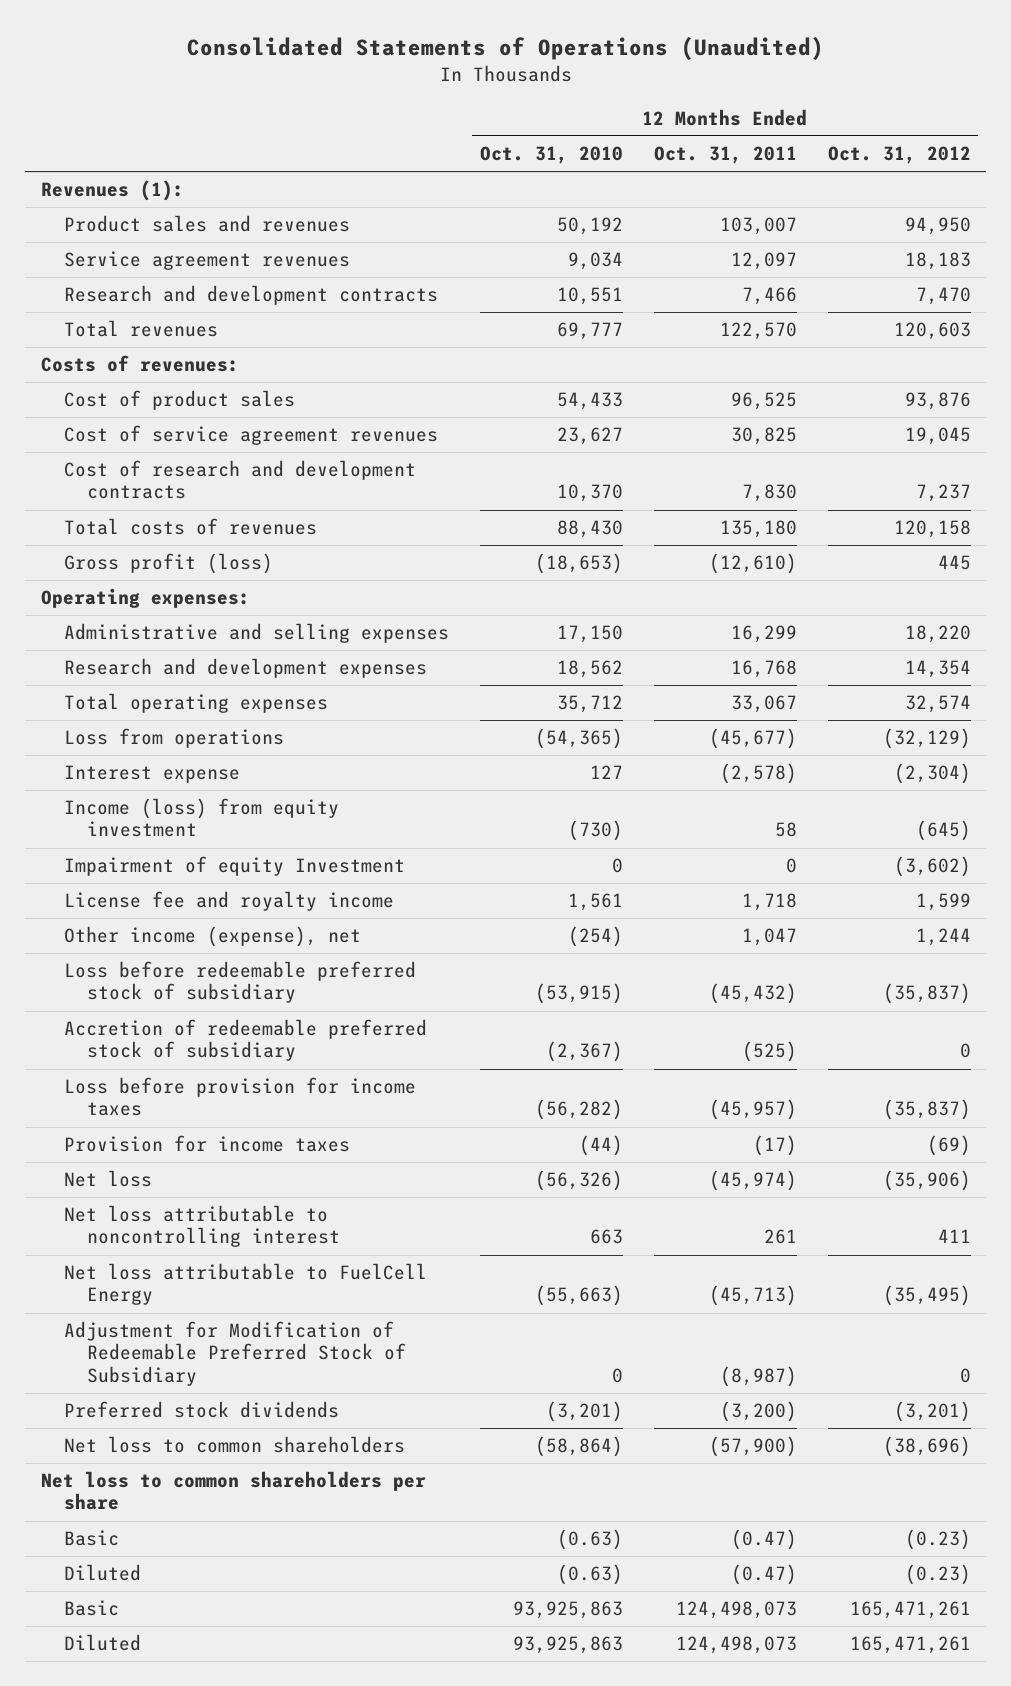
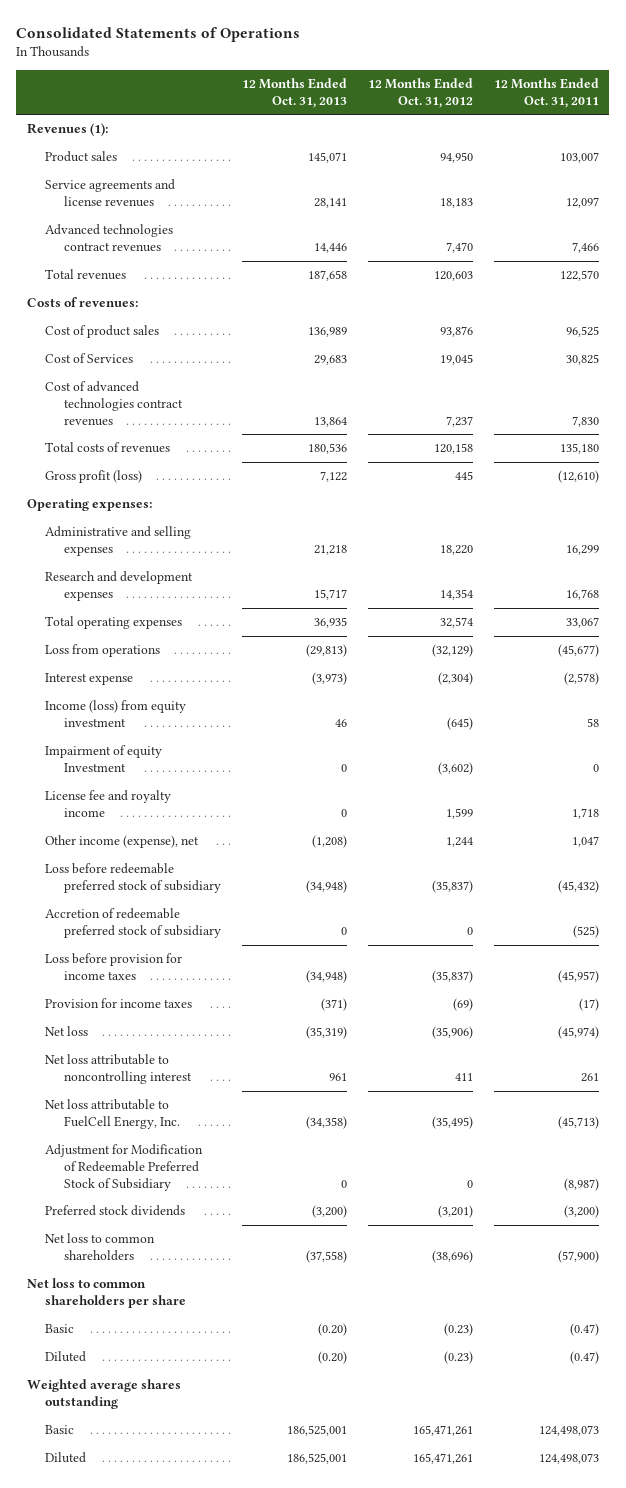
[186,37,824,61] Consolidated Statements of Operations (Unaudited) -> [16,26,301,42] Consolidated Statements of Operations
[479,145,623,164] Oct. 31, 2010 -> none
none -> [241,77,347,108] 12 Months Ended Oct. 31, 2013
[64,215,351,233] Product sales and revenues -> [45,151,118,163] Product sales
[64,251,351,271] Service agreement revenues -> [45,179,176,208] Service agreements and license revenues
[64,285,439,306] Research and development contracts -> [45,224,174,253] Advanced technologies contract revenues
[64,425,439,446] Cost of service agreement revenues -> [45,353,134,364] Cost of Services
[64,460,417,500] Cost of research and development contracts -> [45,381,183,426] Cost of advanced technologies contract revenues
[64,1263,428,1306] Net loss attributable to FuelCell Energy -> [45,1099,180,1130] Net loss attributable to FuelCell Energy, Inc.
none -> [26,1379,181,1410] Weighted average shares outstanding

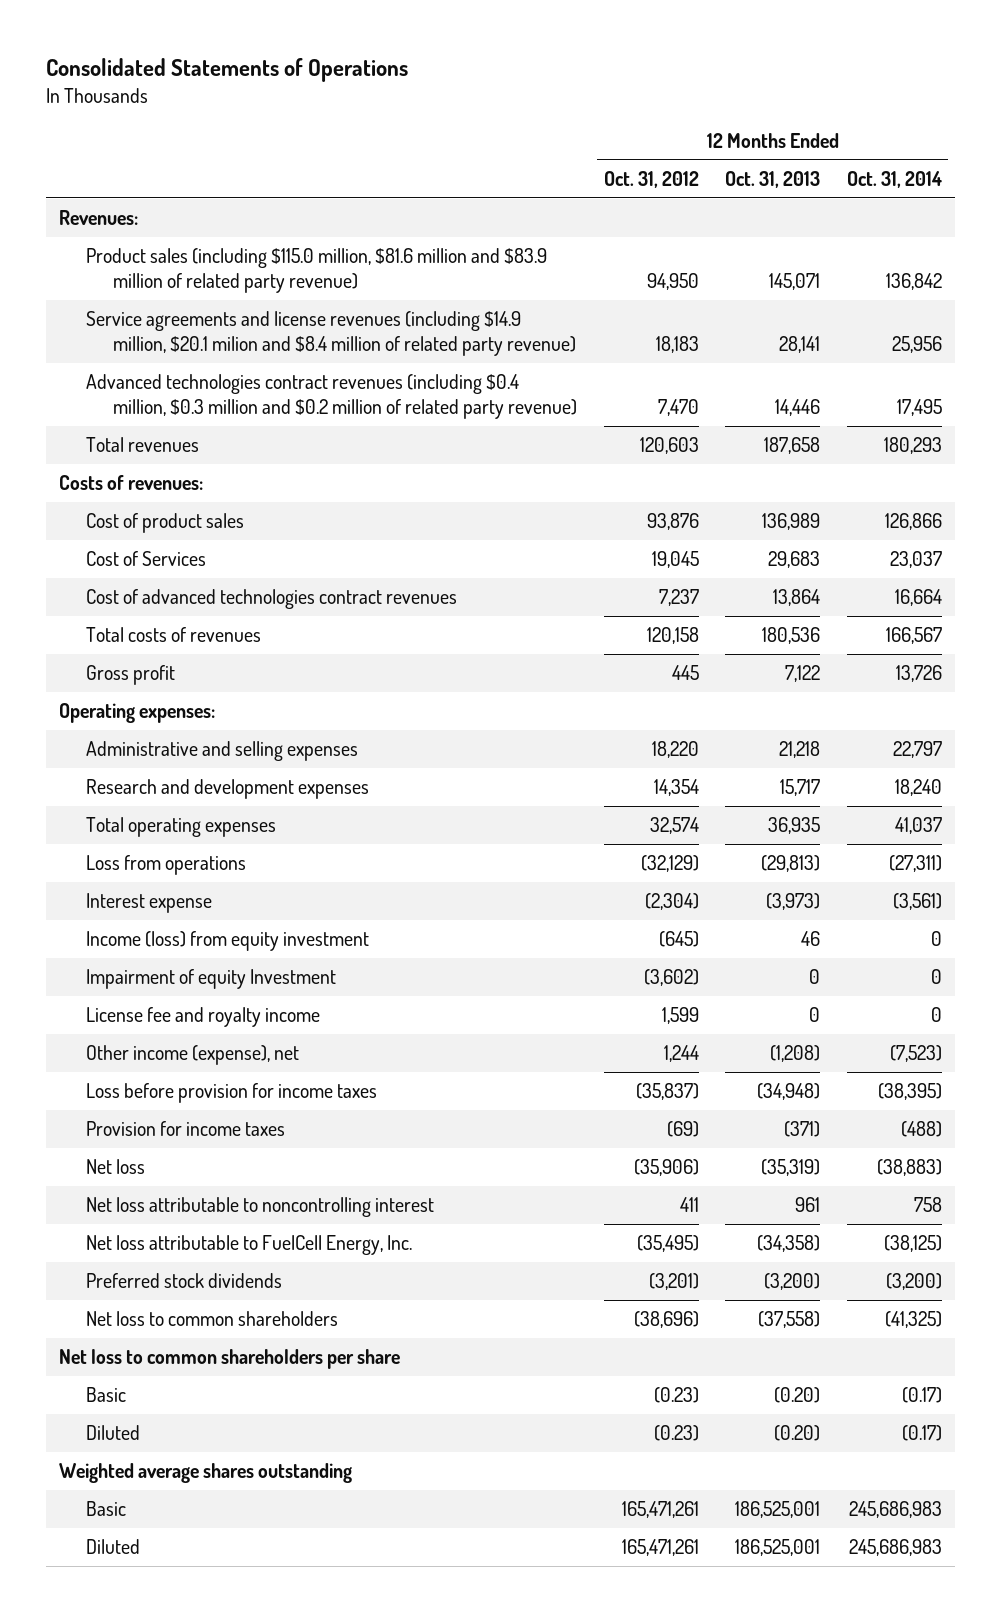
[493,77,599,108] 12 Months Ended Oct. 31, 2011 -> none
none -> [846,170,942,188] Oct. 31, 2014
[26,123,108,137] Revenues (1): -> [58,210,138,226] Revenues:
[45,151,118,163] Product sales -> [86,248,548,294] Product sales (including $115.0 million, $81.6 million and $83.9 million of related party revenue)
[45,179,176,208] Service agreements and license revenues -> [86,311,577,357] Service agreements and license revenues (including $14.9 million, $20.1 milion and $8.4 million of related party revenue)
[45,224,174,253] Advanced technologies contract revenues -> [86,374,578,420] Advanced technologies contract revenues (including $0.4 million, $0.3 million and $0.2 million of related party revenue)
[45,470,143,484] Gross profit (loss) -> [86,665,176,686] Gross profit
[45,863,221,894] Loss before redeemable preferred stock of subsidiary -> none
[45,908,221,939] Accretion of redeemable preferred stock of subsidiary -> none
[45,1144,204,1191] Adjustment for Modification of Redeemable Preferred Stock of Subsidiary -> none

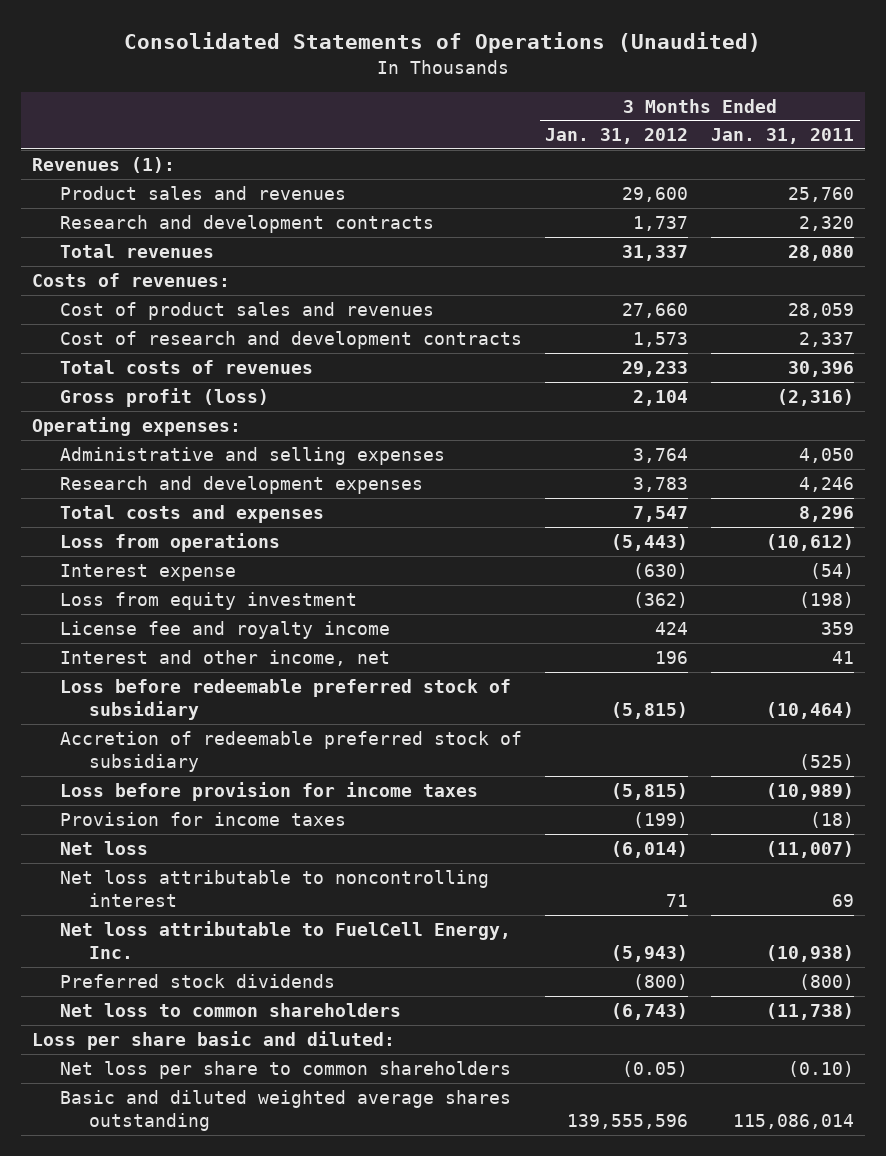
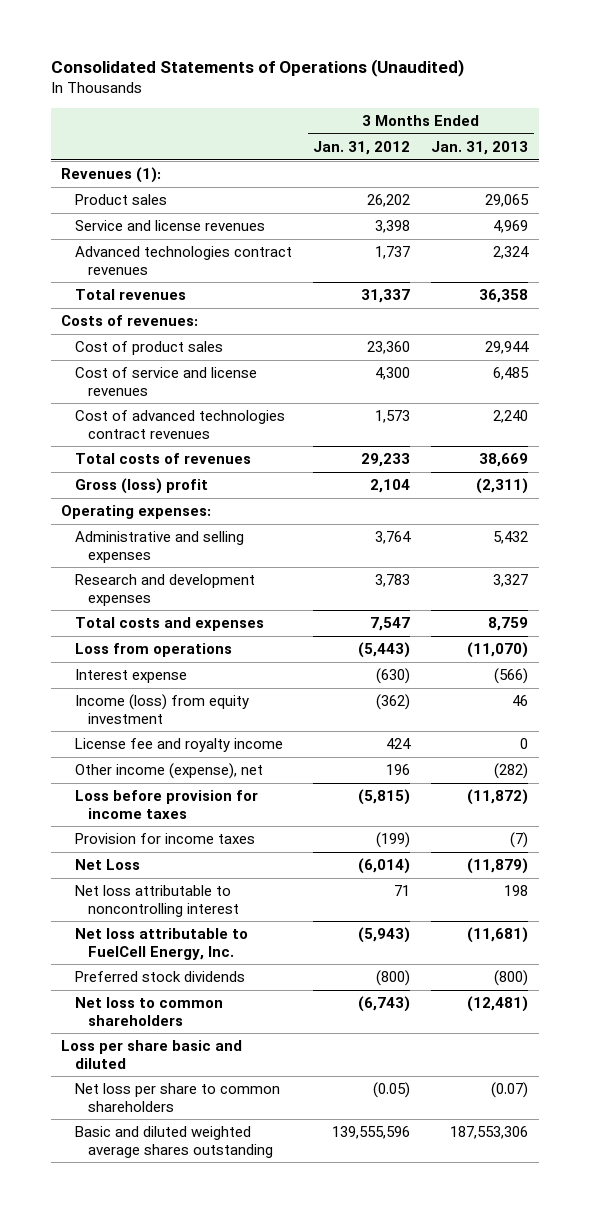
[710,128,854,145] Jan. 31, 2011 -> none
none -> [431,140,529,155] Jan. 31, 2013
[60,185,347,200] Product sales and revenues -> [74,194,167,206] Product sales
[622,186,689,202] 29,600 -> [367,194,411,208] 26,202
none -> [74,220,265,232] Service and license revenues
[60,214,435,233] Research and development contracts -> [74,246,292,275] Advanced technologies contract revenues
[60,301,435,320] Cost of product sales and revenues -> [74,341,223,356] Cost of product sales
[622,302,689,318] 27,660 -> [367,341,411,355] 23,360
none -> [74,367,257,396] Cost of service and license revenues
[60,330,523,349] Cost of research and development contracts -> [74,410,285,439] Cost of advanced technologies contract revenues
[60,387,270,407] Gross profit (loss) -> [74,478,208,495] Gross (loss) profit
[60,591,358,610] Loss from equity investment -> [74,694,249,724] Income (loss) from equity investment
[60,678,512,721] Loss before redeemable preferred stock of subsidiary -> none
[60,730,523,773] Accretion of redeemable preferred stock of subsidiary -> none
[60,649,391,666] Interest and other income, net -> [74,763,263,780] Other income (expense), net
[60,840,149,855] Net loss -> [74,859,140,871] Net Loss
[32,1030,396,1050] Loss per share basic and diluted: -> [61,1040,243,1069] Loss per share basic and diluted

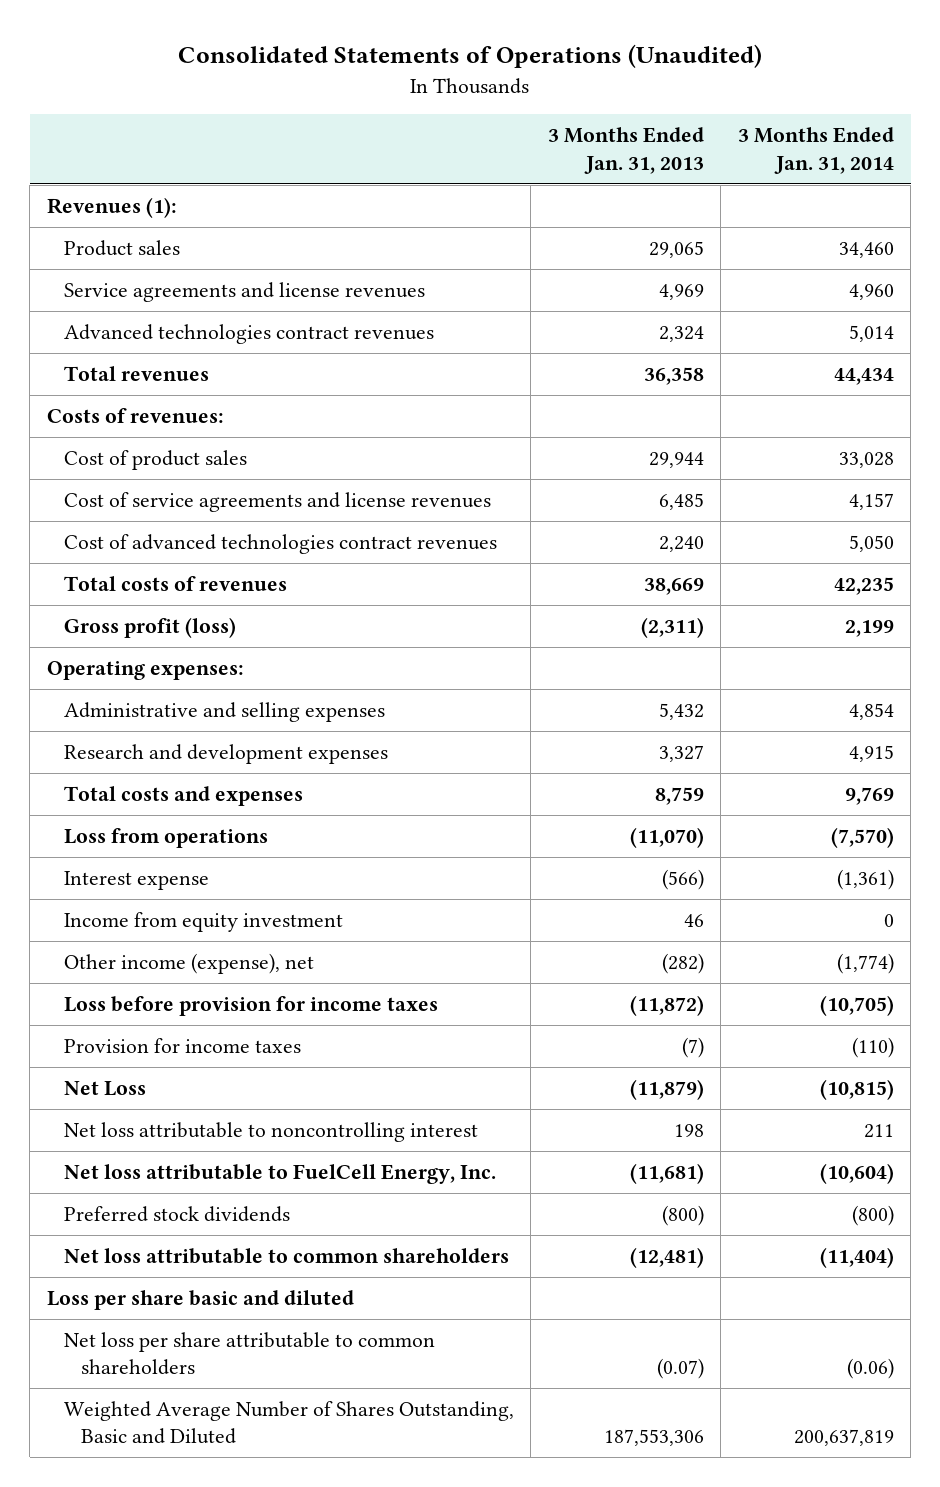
[313,140,411,155] Jan. 31, 2012 -> none
none -> [737,127,894,174] 3 Months Ended Jan. 31, 2014
[74,220,265,232] Service and license revenues -> [63,281,425,302] Service agreements and license revenues
[74,367,257,396] Cost of service and license revenues -> [63,491,491,512] Cost of service agreements and license revenues
[74,478,208,495] Gross (loss) profit -> [63,616,236,638] Gross profit (loss)
[74,738,283,753] License fee and royalty income -> none
[74,694,249,724] Income (loss) from equity investment -> [63,911,343,932] Income from equity investment
[74,997,223,1026] Net loss to common shareholders -> [63,1247,509,1264] Net loss attributable to common shareholders
[74,1083,280,1112] Net loss per share to common shareholders -> [63,1331,435,1376] Net loss per share attributable to common shareholders
[74,1126,274,1158] Basic and diluted weighted average shares outstanding -> [63,1400,514,1445] Weighted Average Number of Shares Outstanding, Basic and Diluted

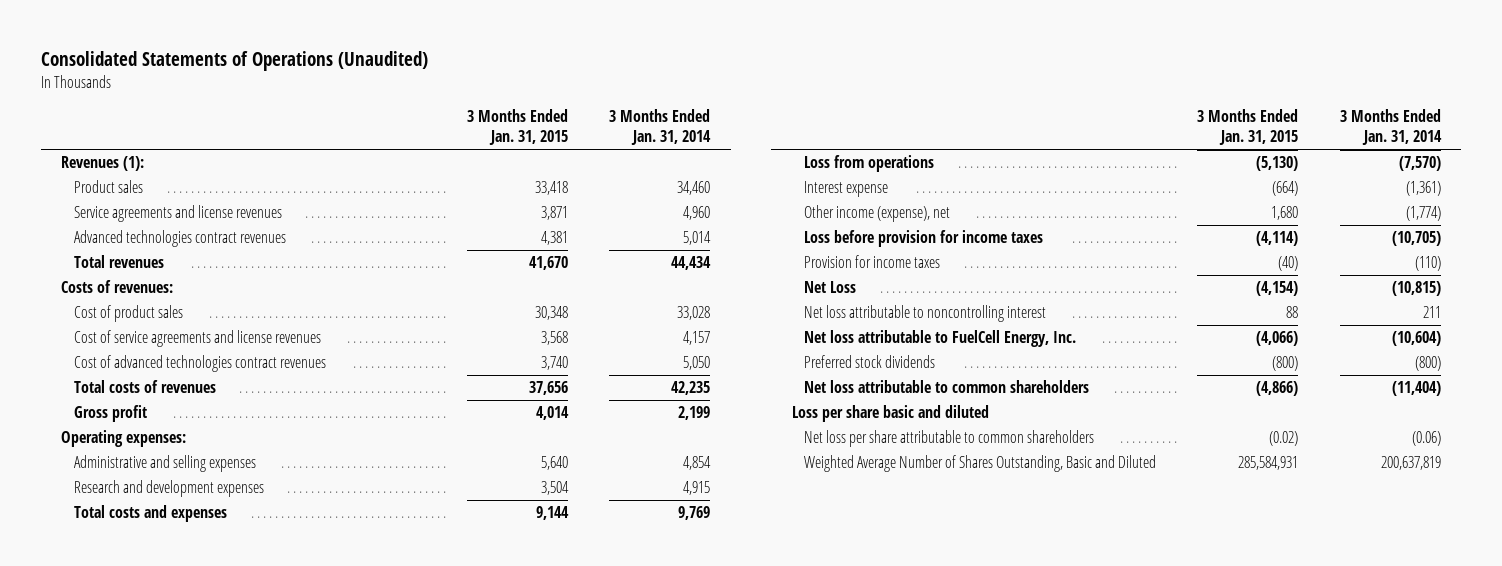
[547,127,704,174] 3 Months Ended Jan. 31, 2013 -> none
none -> [466,109,568,146] 3 Months Ended Jan. 31, 2015
[63,616,236,638] Gross profit (loss) -> [73,405,147,423] Gross profit
[63,911,343,932] Income from equity investment -> none

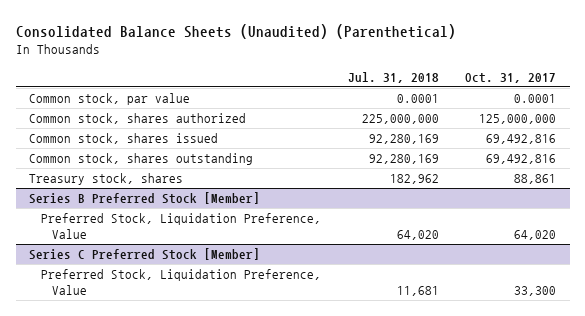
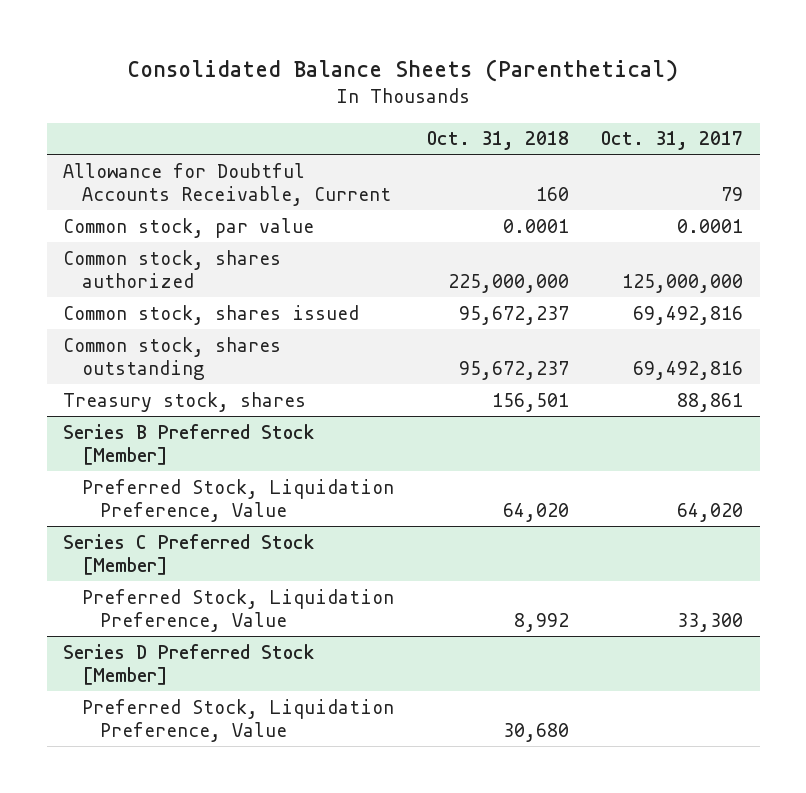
[15,23,456,39] Consolidated Balance Sheets (Unaudited) (Parenthetical) -> [127,58,679,82] Consolidated Balance Sheets (Parenthetical)
[347,71,439,83] Jul. 31, 2018 -> none
none -> [426,131,569,151] Oct. 31, 2018
none -> [63,162,391,206] Allowance for Doubtful Accounts Receivable, Current
none -> [63,643,316,685] Series D Preferred Stock [Member]
none -> [81,698,394,742] Preferred Stock, Liquidation Preference, Value

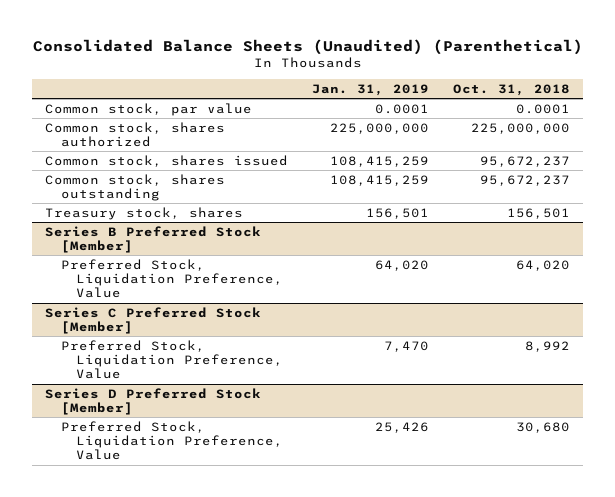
[127,58,679,82] Consolidated Balance Sheets (Parenthetical) -> [32,39,583,56] Consolidated Balance Sheets (Unaudited) (Parenthetical)
[601,131,744,151] Oct. 31, 2017 -> none
none -> [312,84,430,97] Jan. 31, 2019
[63,162,391,206] Allowance for Doubtful Accounts Receivable, Current -> none

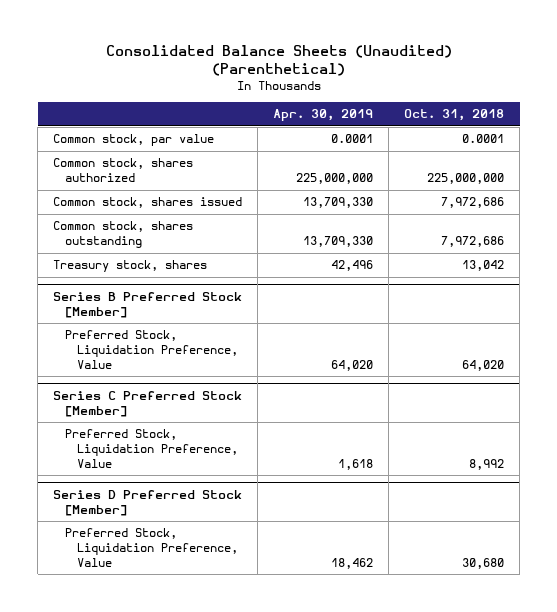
[312,84,430,97] Jan. 31, 2019 -> none
none -> [273,109,374,122] Apr. 30, 2019
[480,155,571,167] 95,672,237 -> [441,197,505,209] 7,972,686
[480,174,571,186] 95,672,237 -> [441,236,505,248] 7,972,686
[507,207,571,219] 156,501 -> [462,260,505,272] 13,042

